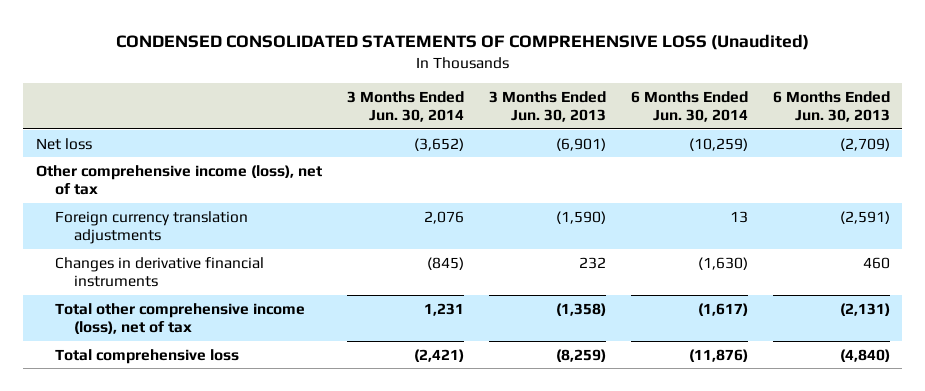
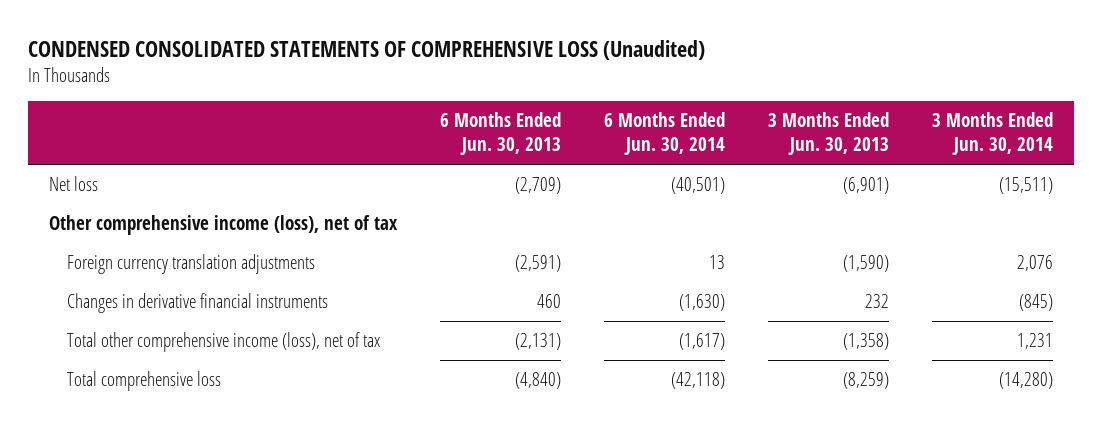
[413,137,464,151] (3,652) -> [998,177,1053,195] (15,511)
[688,137,748,151] (10,259) -> [671,177,726,195] (40,501)
[413,348,464,362] (2,421) -> [998,372,1053,390] (14,280)
[688,348,748,362] (11,876) -> [671,372,726,390] (42,118)

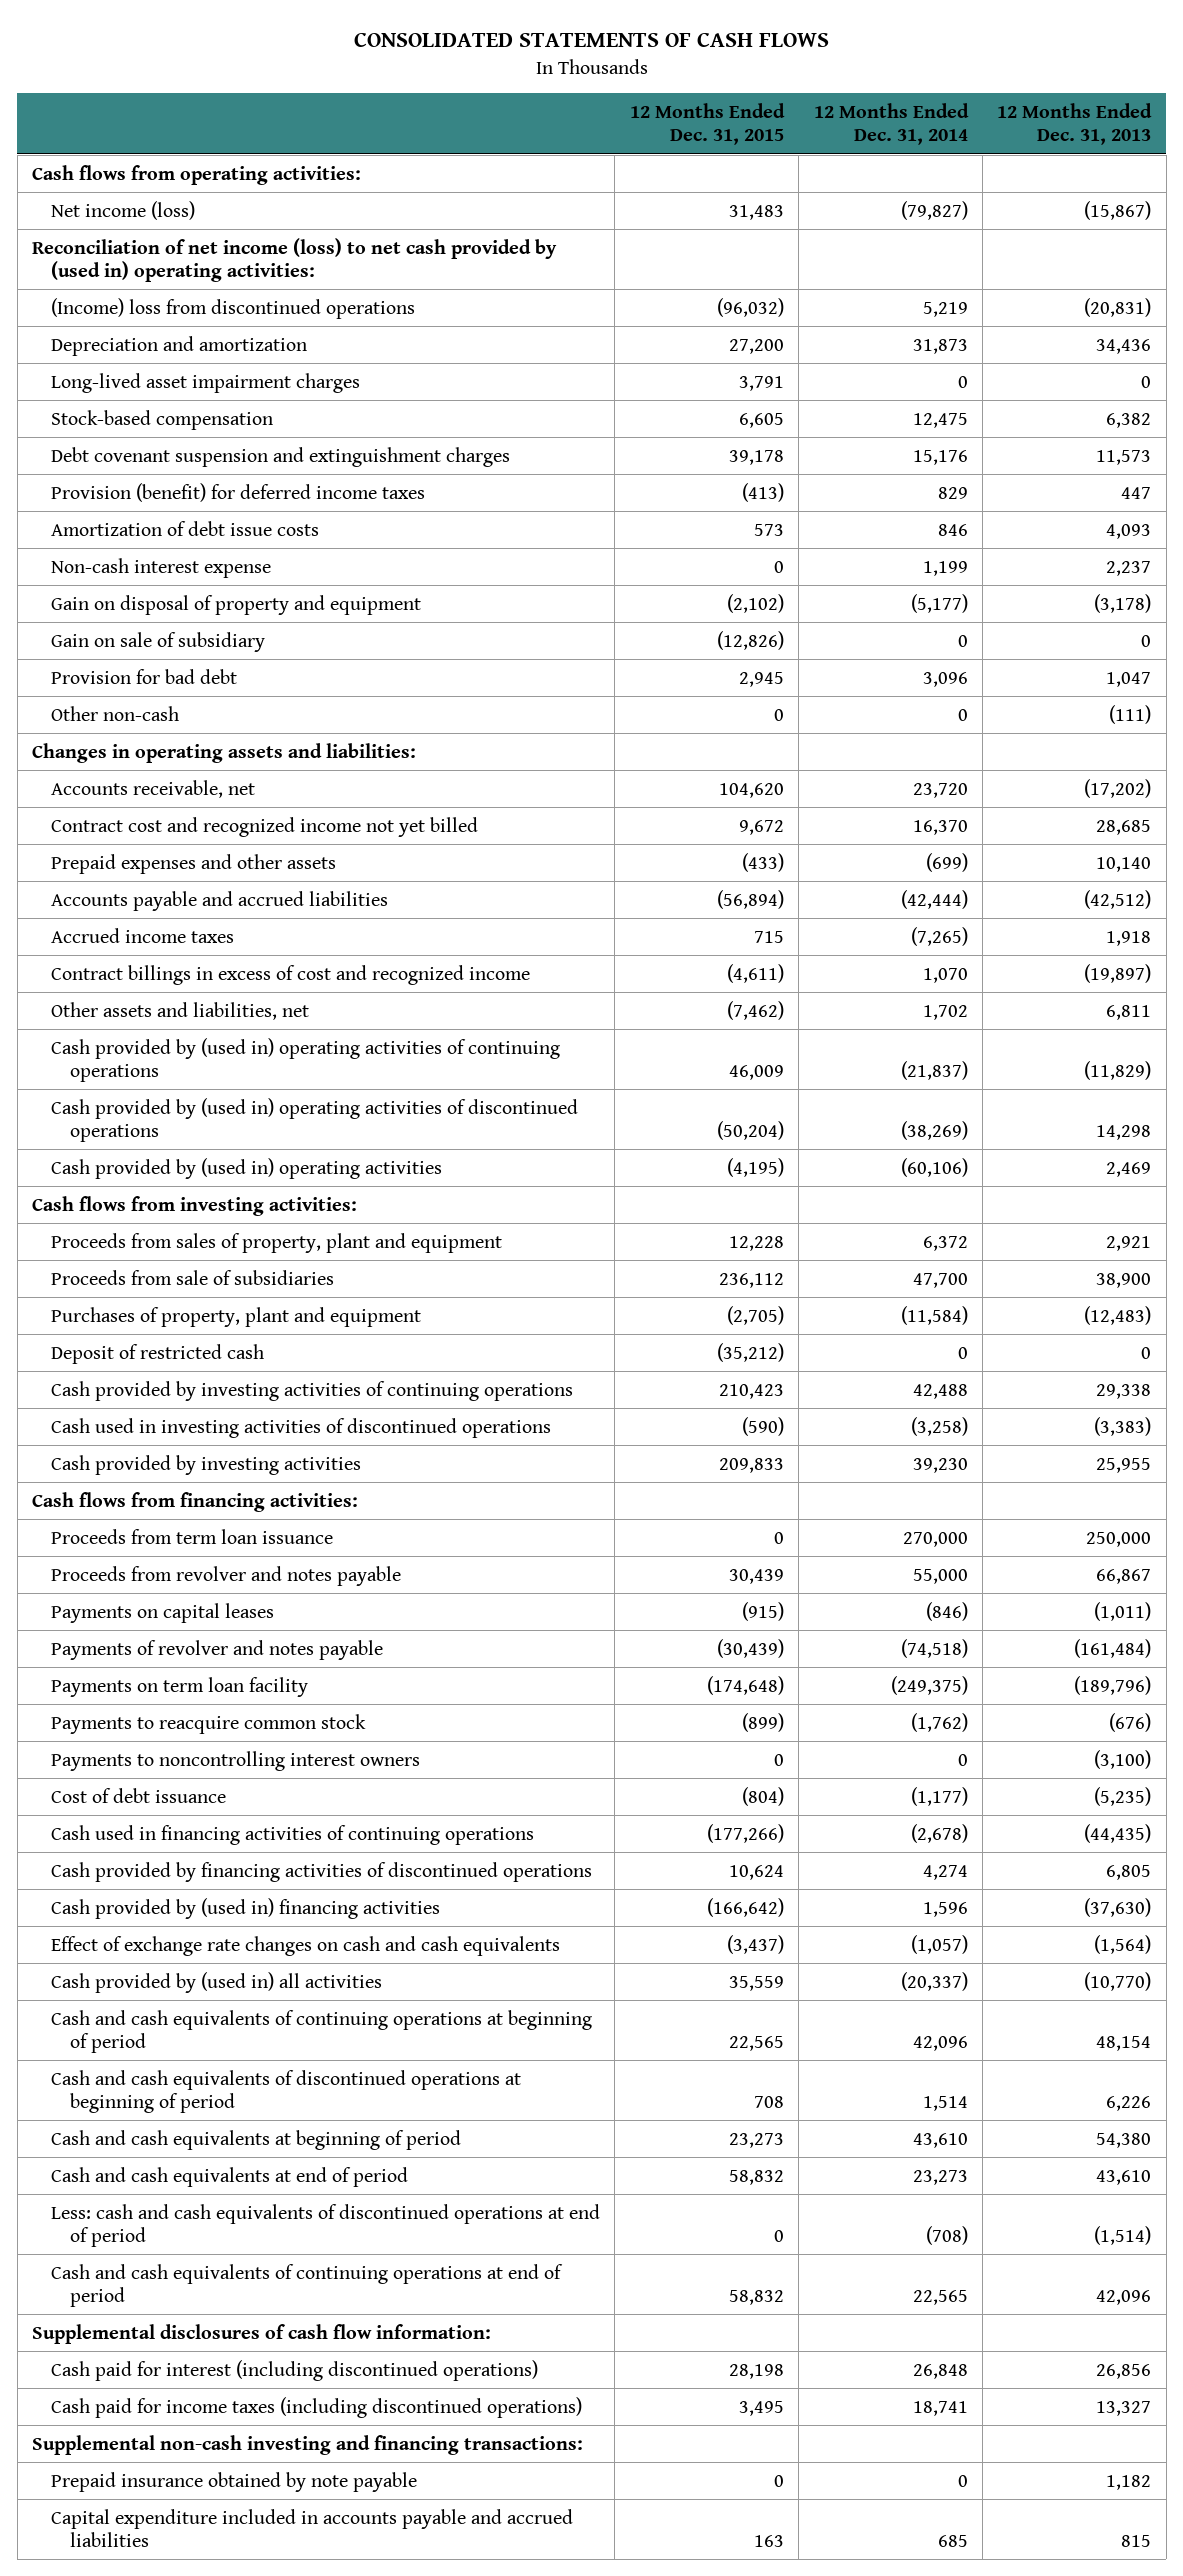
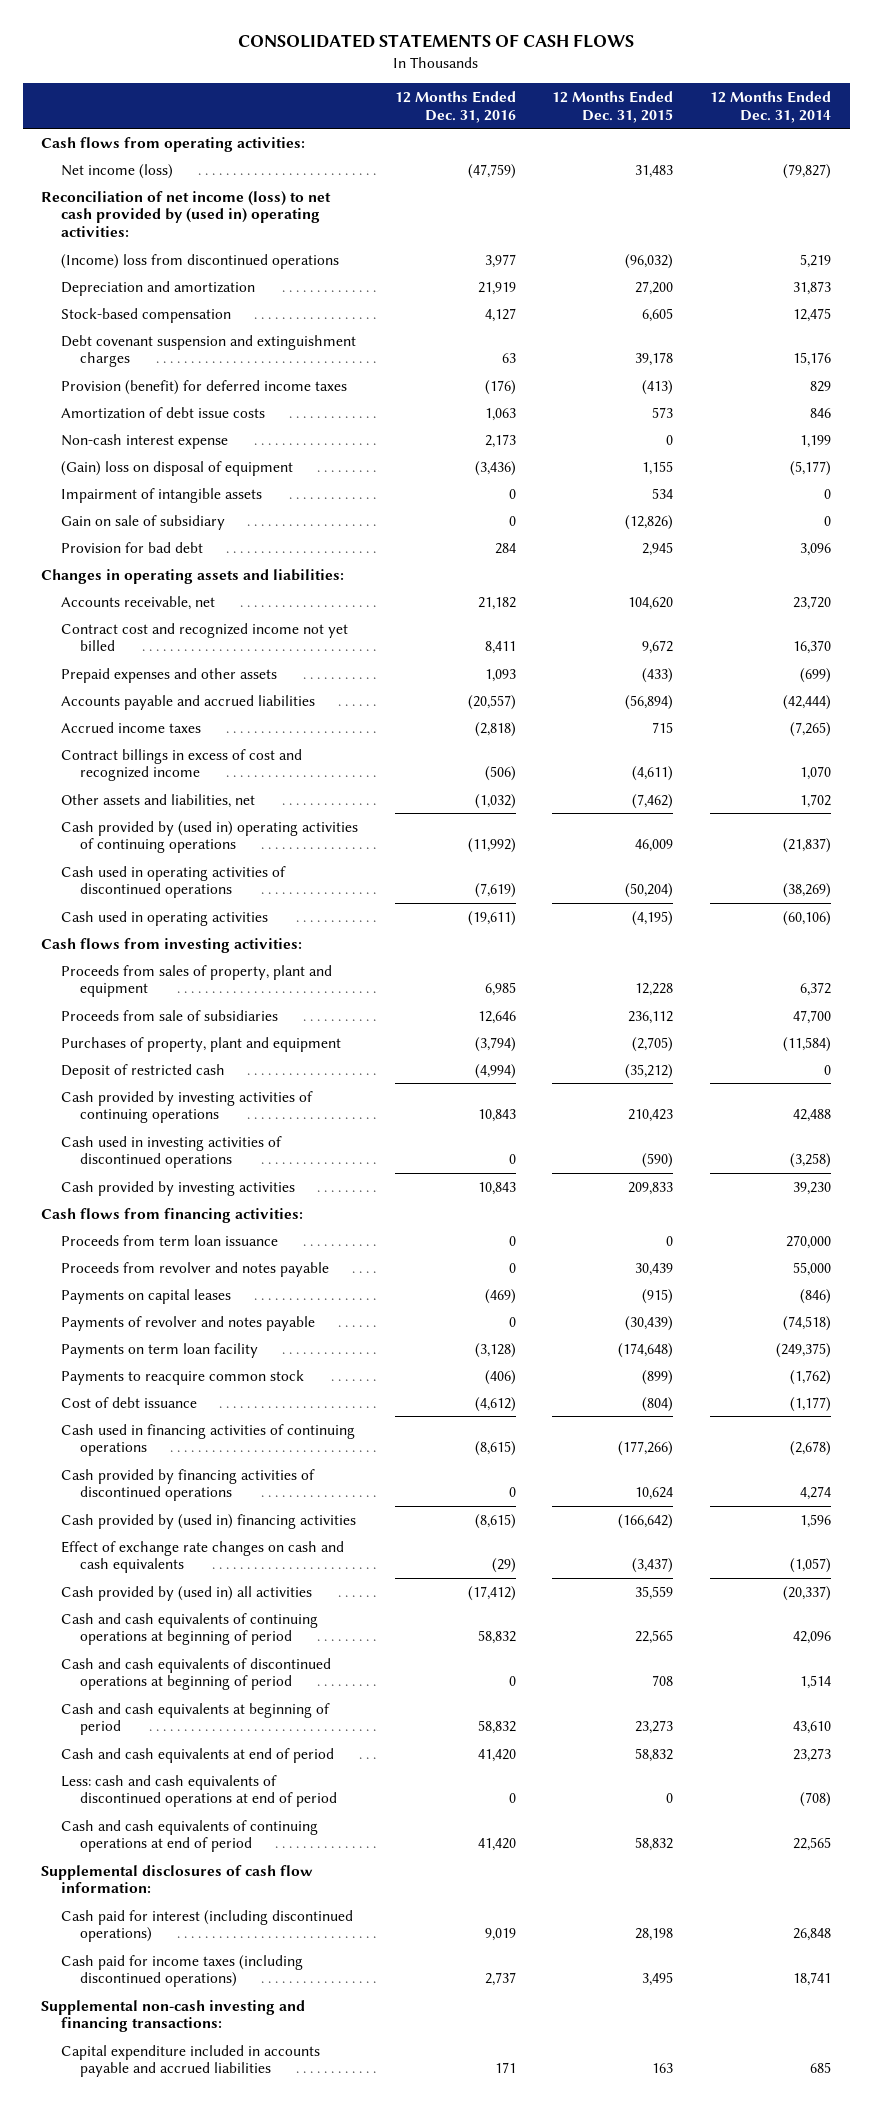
[997,102,1153,146] 12 Months Ended Dec. 31, 2013 -> none
none -> [394,90,516,123] 12 Months Ended Dec. 31, 2016
[51,372,361,393] Long-lived asset impairment charges -> none
[51,594,422,615] Gain on disposal of property and equipment -> [60,460,293,476] (Gain) loss on disposal of equipment
[726,593,784,613] (2,102) -> [642,460,674,475] 1,155
none -> [60,487,262,503] Impairment of intangible assets
[51,705,180,721] Other non-cash -> none
[51,1097,579,1142] Cash provided by (used in) operating activities of discontinued operations -> [60,865,286,899] Cash used in operating activities of discontinued operations
[51,1157,443,1179] Cash provided by (used in) operating activities -> [60,910,268,926] Cash used in operating activities
[51,1750,421,1771] Payments to noncontrolling interest owners -> none
[51,2471,418,2492] Prepaid insurance obtained by note payable -> none

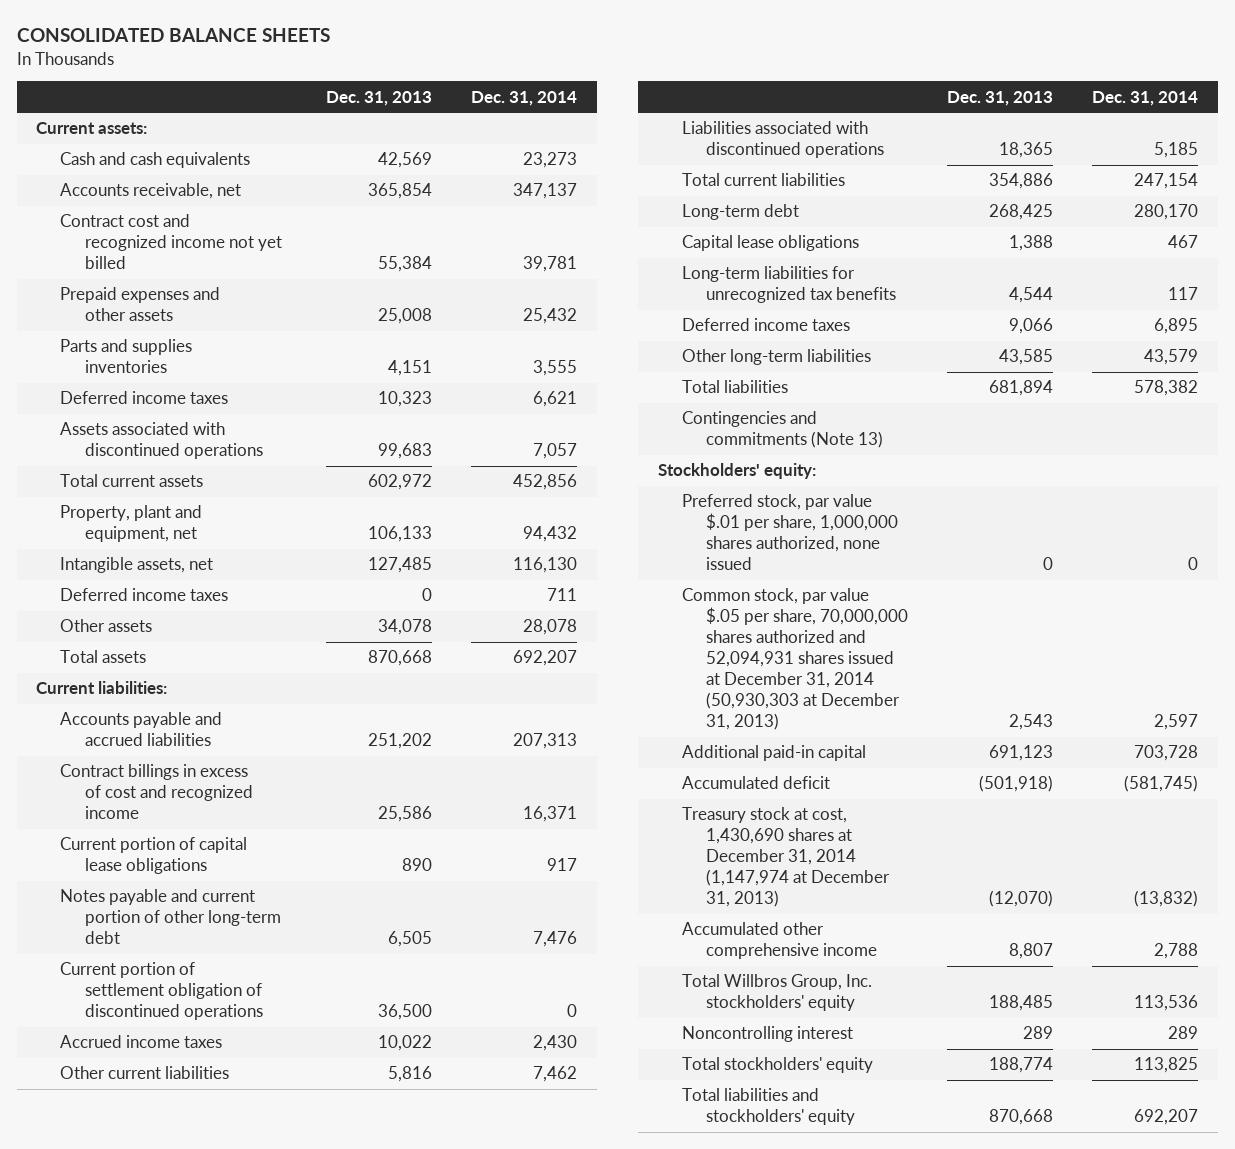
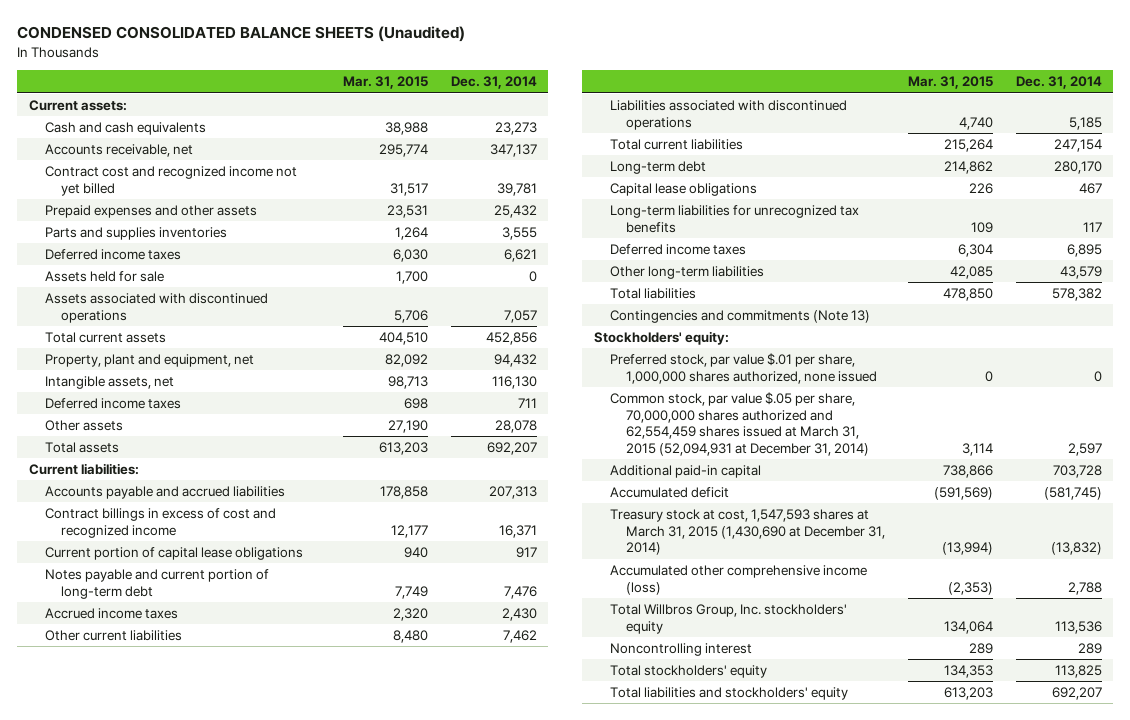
[16,28,330,43] CONSOLIDATED BALANCE SHEETS -> [17,26,466,43] CONDENSED CONSOLIDATED BALANCE SHEETS (Unaudited)
[325,90,432,106] Dec. 31, 2013 -> none
none -> [342,76,428,90] Mar. 31, 2015
none -> [44,271,164,283] Assets held for sale
[60,962,263,1021] Current portion of settlement obligation of discontinued operations -> none
[60,889,281,945] Notes payable and current portion of other long-term debt -> [44,569,269,599] Notes payable and current portion of long-term debt
[681,588,909,731] Common stock, par value $.05 per share, 70,000,000 shares authorized and 52,094,931 shares issued at December 31, 2014 (50,930,303 at December 31, 2013) -> [609,392,869,456] Common stock, par value $.05 per share, 70,000,000 shares authorized and 62,554,459 shares issued at March 31, 2015 (52,094,931 at December 31, 2014)
[681,807,891,908] Treasury stock at cost, 1,430,690 shares at December 31, 2014 (1,147,974 at December 31, 2013) -> [609,509,885,556] Treasury stock at cost, 1,547,593 shares at March 31, 2015 (1,430,690 at December 31, 2014)
[681,922,878,960] Accumulated other comprehensive income -> [609,565,867,595] Accumulated other comprehensive income (loss)

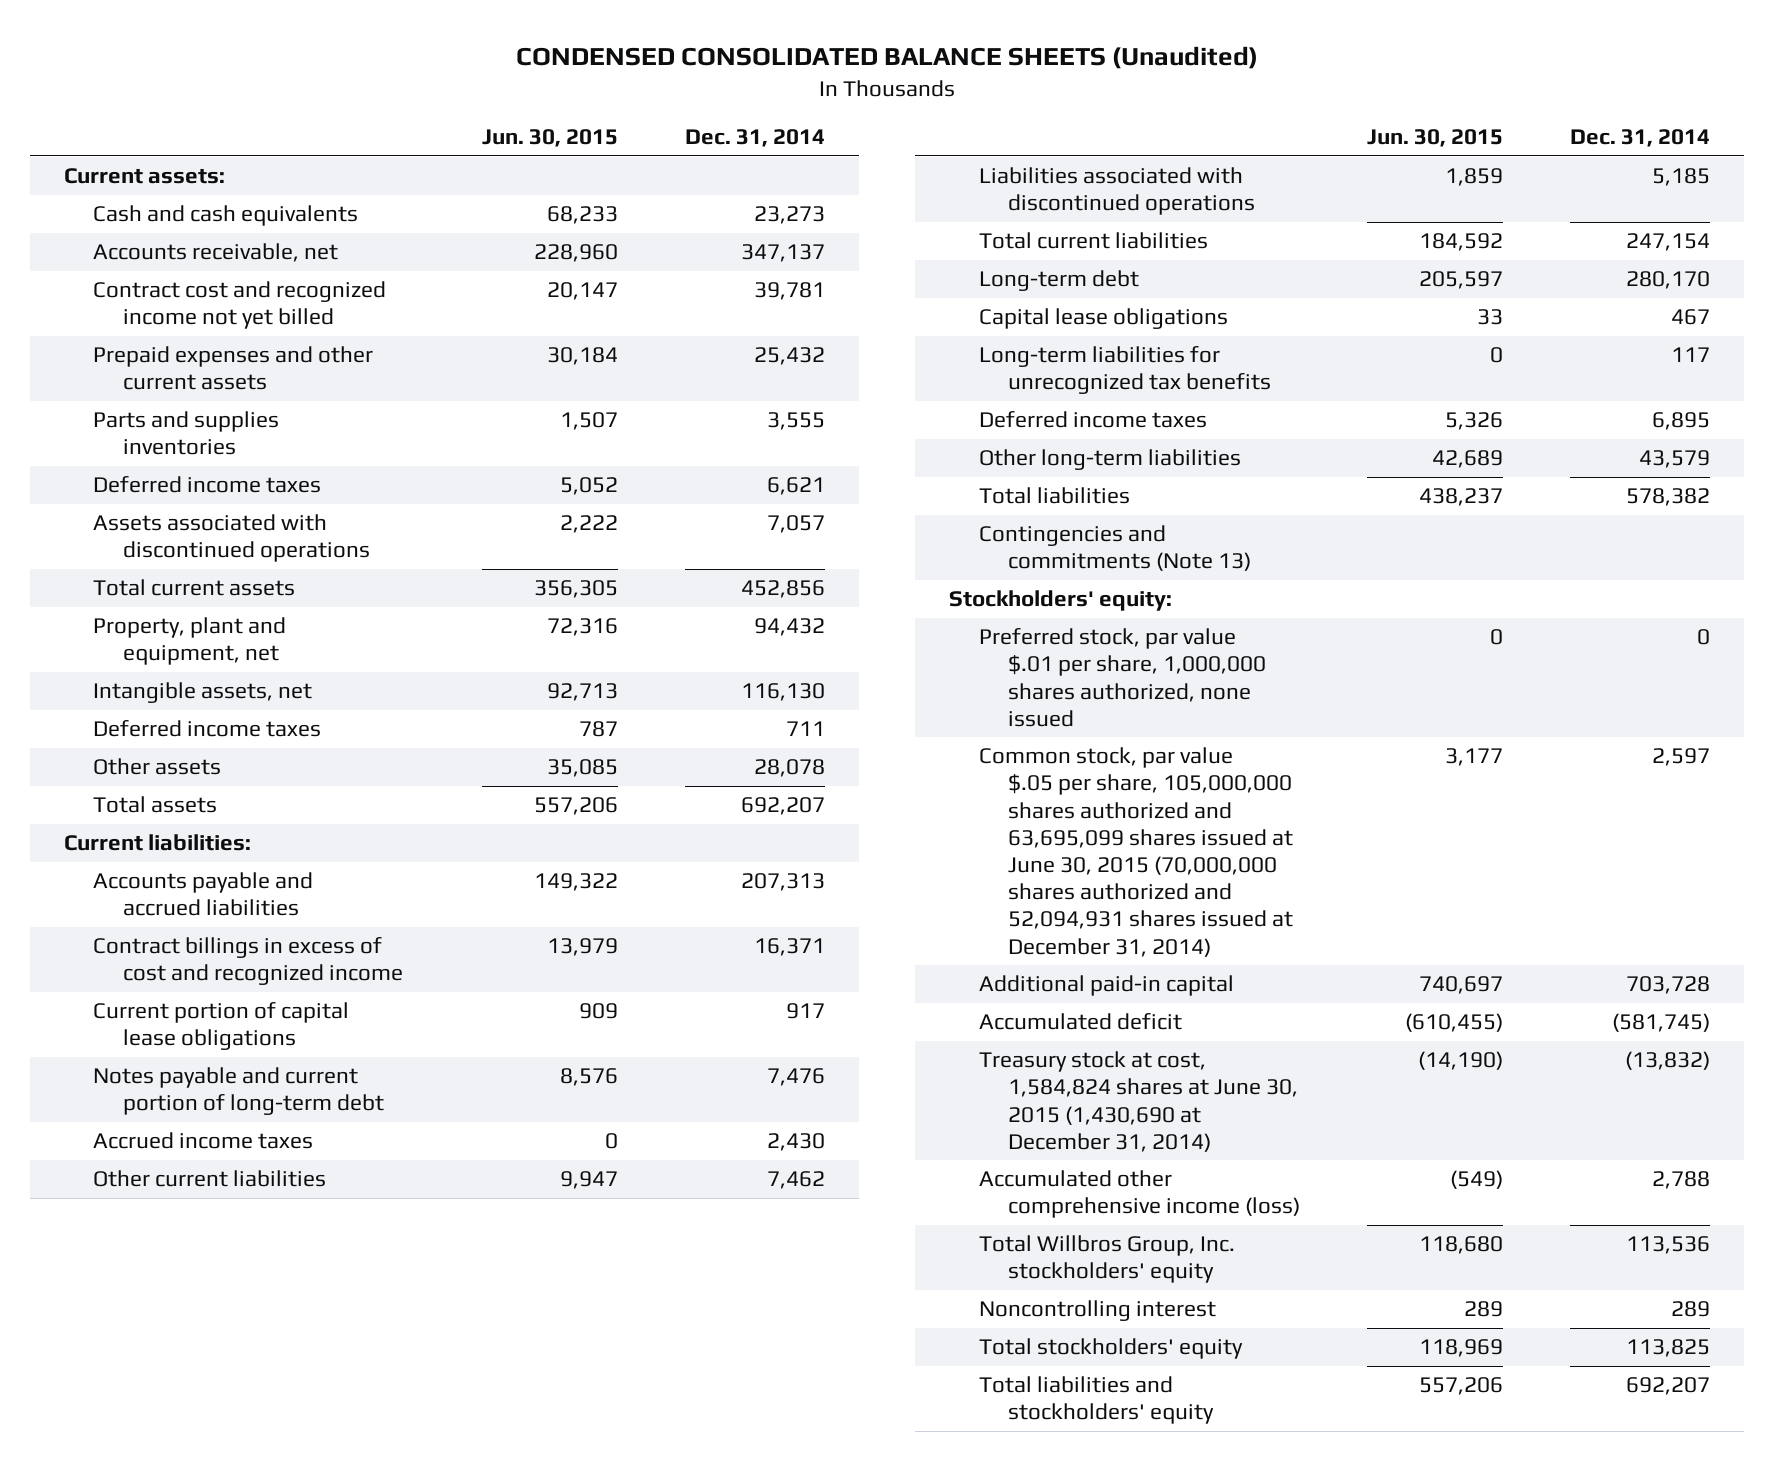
[342,76,428,90] Mar. 31, 2015 -> none
none -> [482,129,619,148] Jun. 30, 2015
[44,205,257,219] Prepaid expenses and other assets -> [93,346,374,391] Prepaid expenses and other current assets
[44,271,164,283] Assets held for sale -> none
[609,392,869,456] Common stock, par value $.05 per share, 70,000,000 shares authorized and 62,554,459 shares issued at March 31, 2015 (52,094,931 at December 31, 2014) -> [978,747,1294,957] Common stock, par value $.05 per share, 105,000,000 shares authorized and 63,695,099 shares issued at June 30, 2015 (70,000,000 shares authorized and 52,094,931 shares issued at December 31, 2014)
[609,509,885,556] Treasury stock at cost, 1,547,593 shares at March 31, 2015 (1,430,690 at December 31, 2014) -> [978,1051,1299,1152] Treasury stock at cost, 1,584,824 shares at June 30, 2015 (1,430,690 at December 31, 2014)

